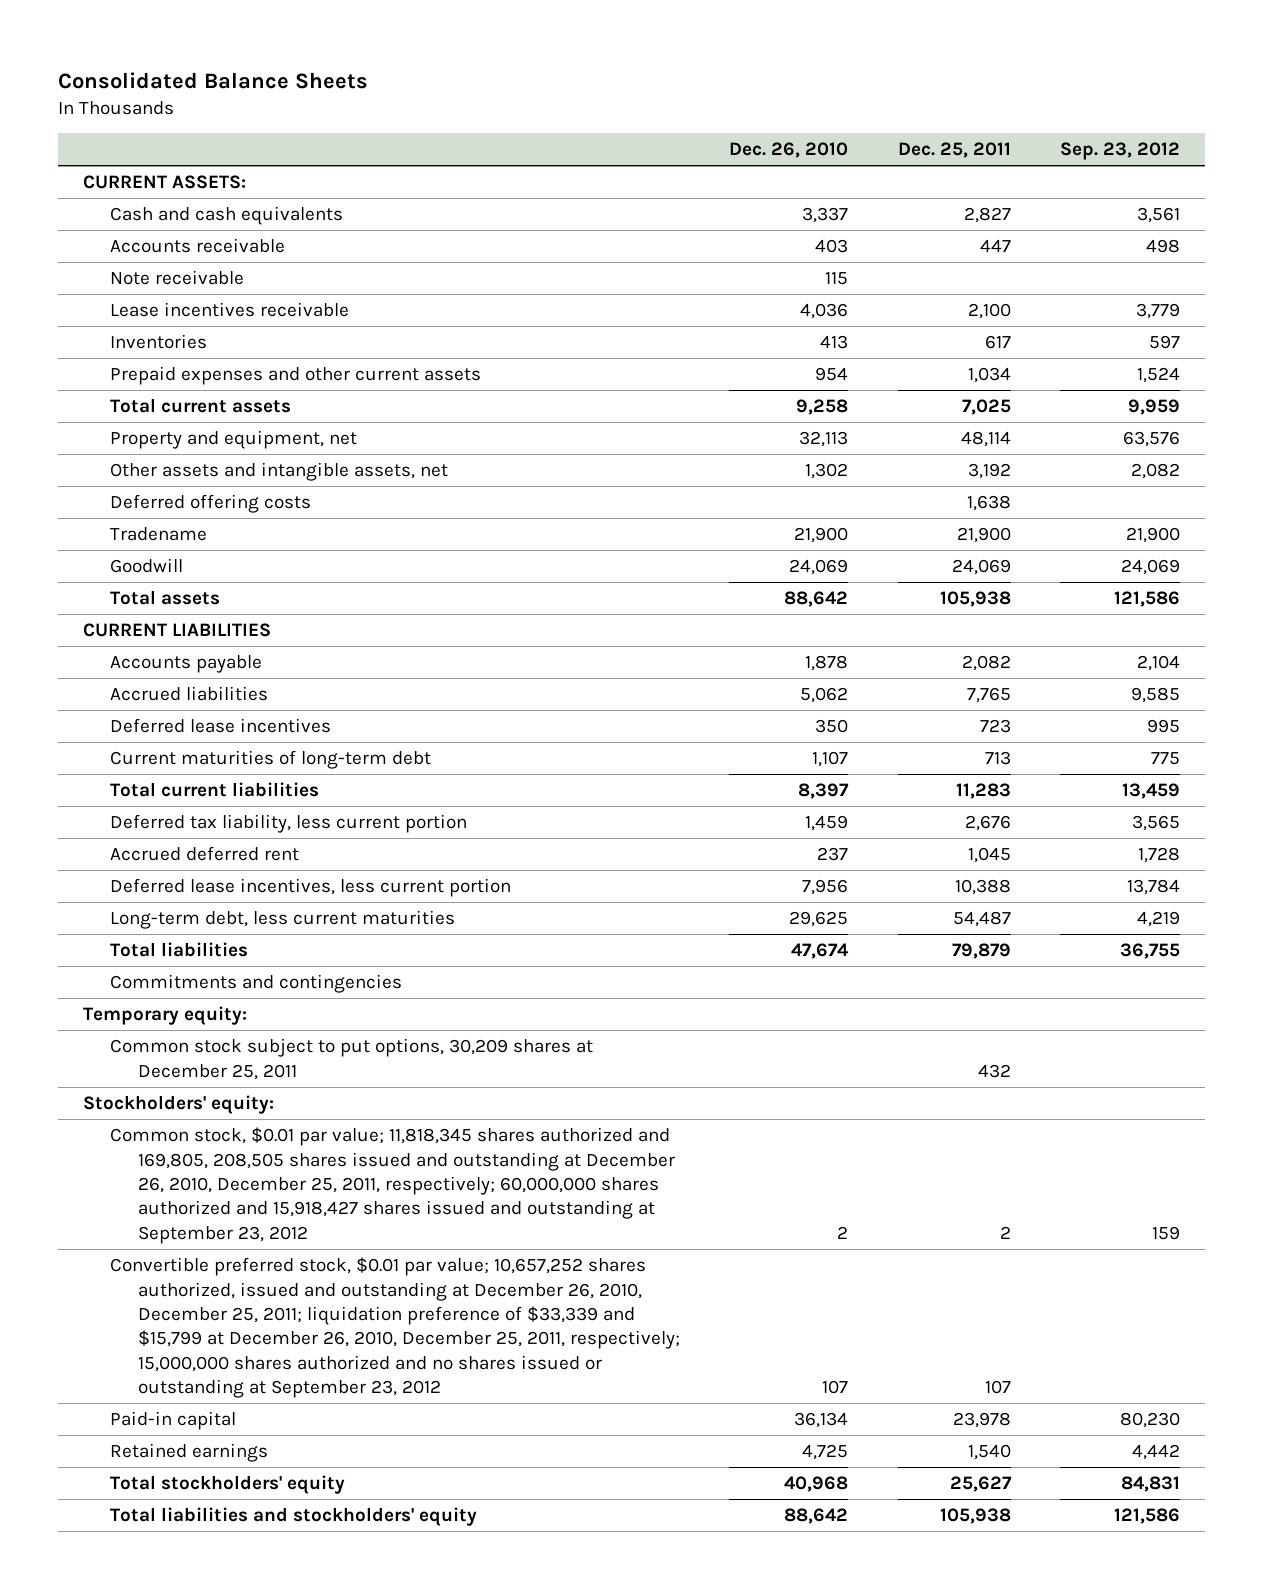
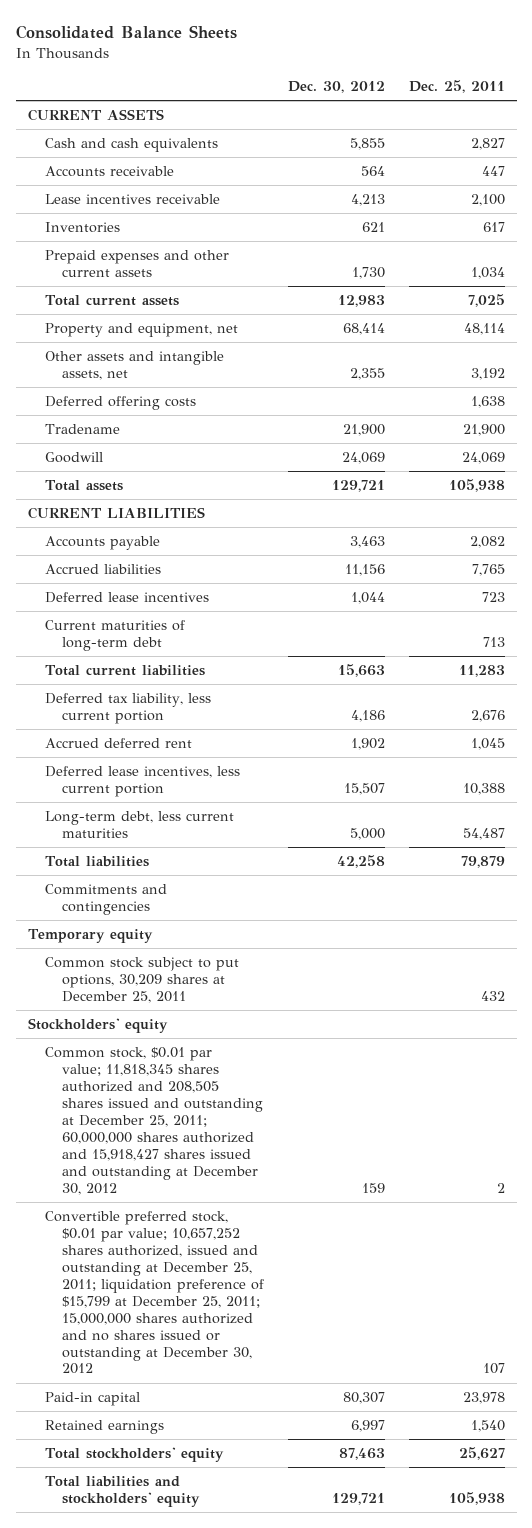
[729,142,849,159] Dec. 26, 2010 -> none
[1060,142,1181,161] Sep. 23, 2012 -> none
none -> [288,81,386,94] Dec. 30, 2012
[83,175,247,190] CURRENT ASSETS: -> [27,109,164,122] CURRENT ASSETS
[110,270,245,286] Note receivable -> none
[83,1006,248,1026] Temporary equity: -> [27,929,153,944] Temporary equity
[83,1095,275,1115] Stockholders' equity: -> [27,1018,168,1034] Stockholders' equity
[110,1127,675,1244] Common stock, $0.01 par value; 11,818,345 shares authorized and 169,805, 208,505 shares issued and outstanding at December 26, 2010, December 25, 2011, respectively; 60,000,000 shares authorized and 15,918,427 shares issued and outstanding at September 23, 2012 -> [45,1047,264,1195] Common stock, $0.01 par value; 11,818,345 shares authorized and 208,505 shares issued and outstanding at December 25, 2011; 60,000,000 shares authorized and 15,918,427 shares issued and outstanding at December 30, 2012
[110,1257,680,1398] Convertible preferred stock, $0.01 par value; 10,657,252 shares authorized, issued and outstanding at December 26, 2010, December 25, 2011; liquidation preference of $33,339 and $15,799 at December 26, 2010, December 25, 2011, respectively; 15,000,000 shares authorized and no shares issued or outstanding at September 23, 2012 -> [45,1211,265,1375] Convertible preferred stock, $0.01 par value; 10,657,252 shares authorized, issued and outstanding at December 25, 2011; liquidation preference of $15,799 at December 25, 2011; 15,000,000 shares authorized and no shares issued or outstanding at December 30, 2012

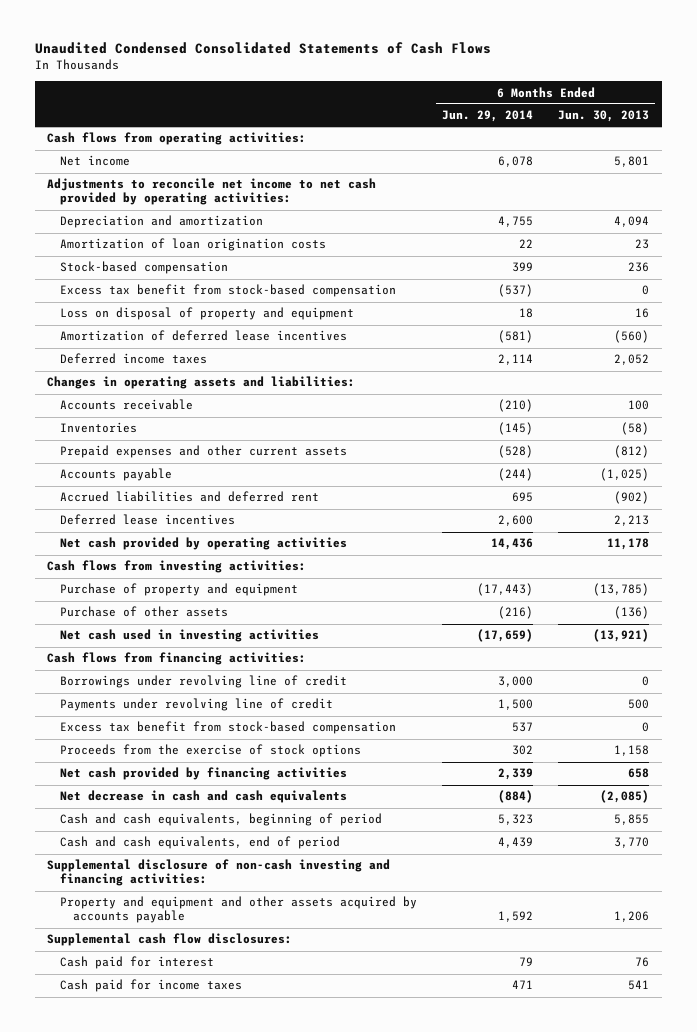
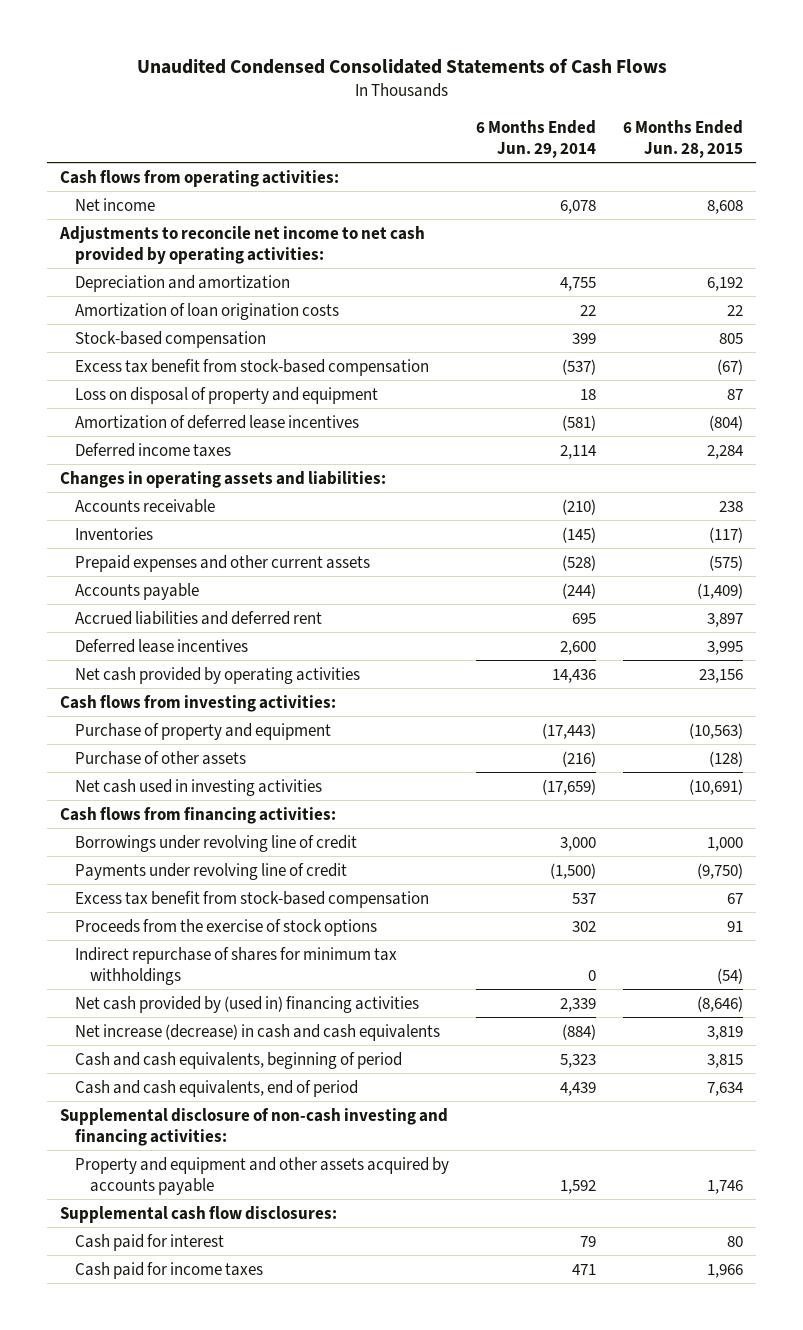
[558,110,650,123] Jun. 30, 2013 -> none
none -> [622,119,743,158] 6 Months Ended Jun. 28, 2015
[498,699,534,711] 1,500 -> [549,862,596,879] (1,500)
none -> [75,946,398,985] Indirect repurchase of shares for minimum tax withholdings
[60,767,348,781] Net cash provided by financing activities -> [75,995,420,1013] Net cash provided by (used in) financing activities
[60,790,348,804] Net decrease in cash and cash equivalents -> [75,1023,441,1041] Net increase (decrease) in cash and cash equivalents

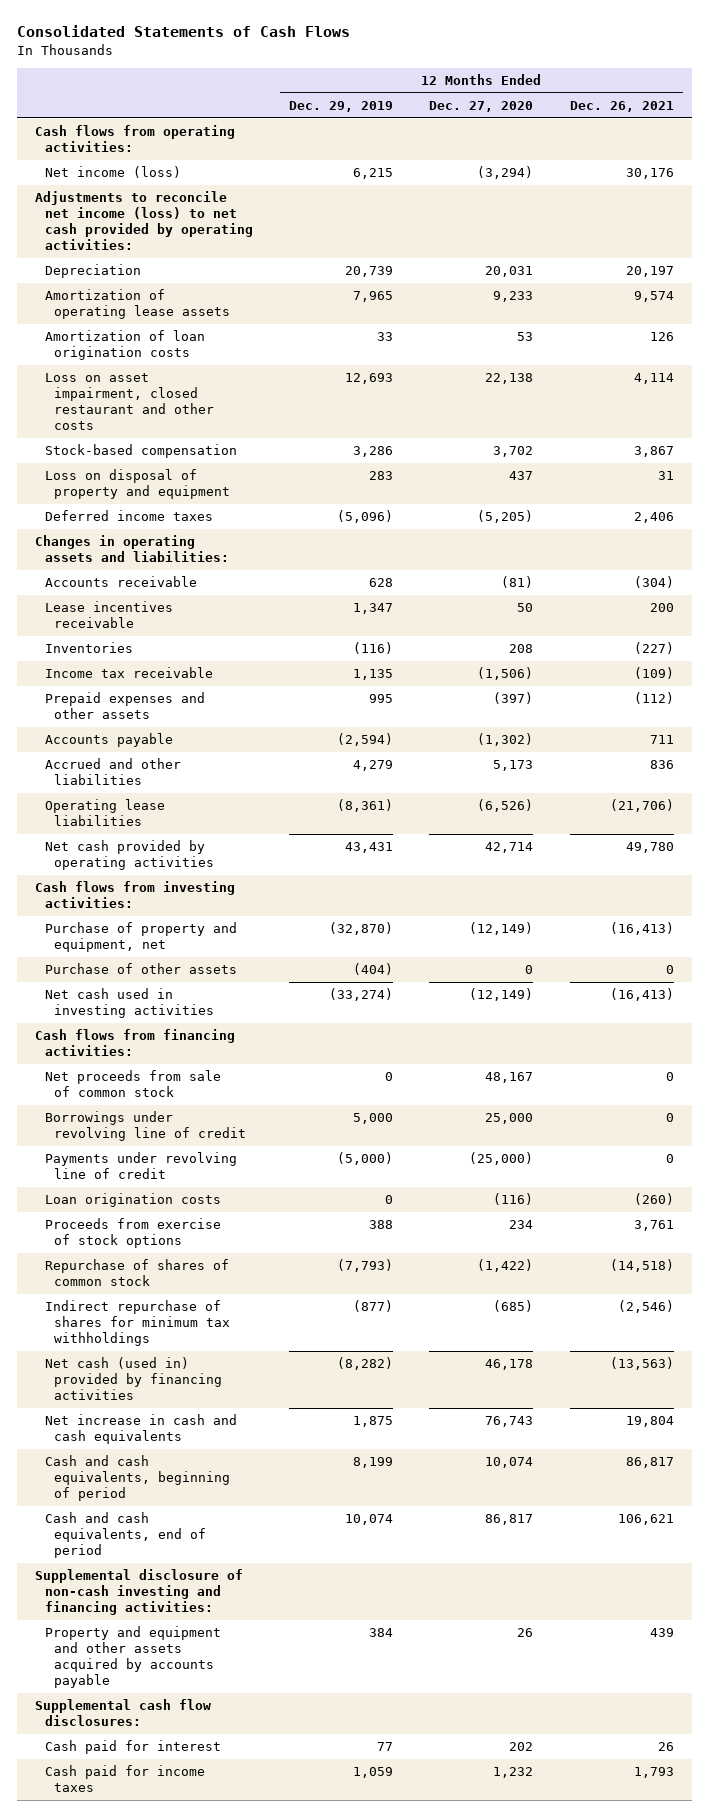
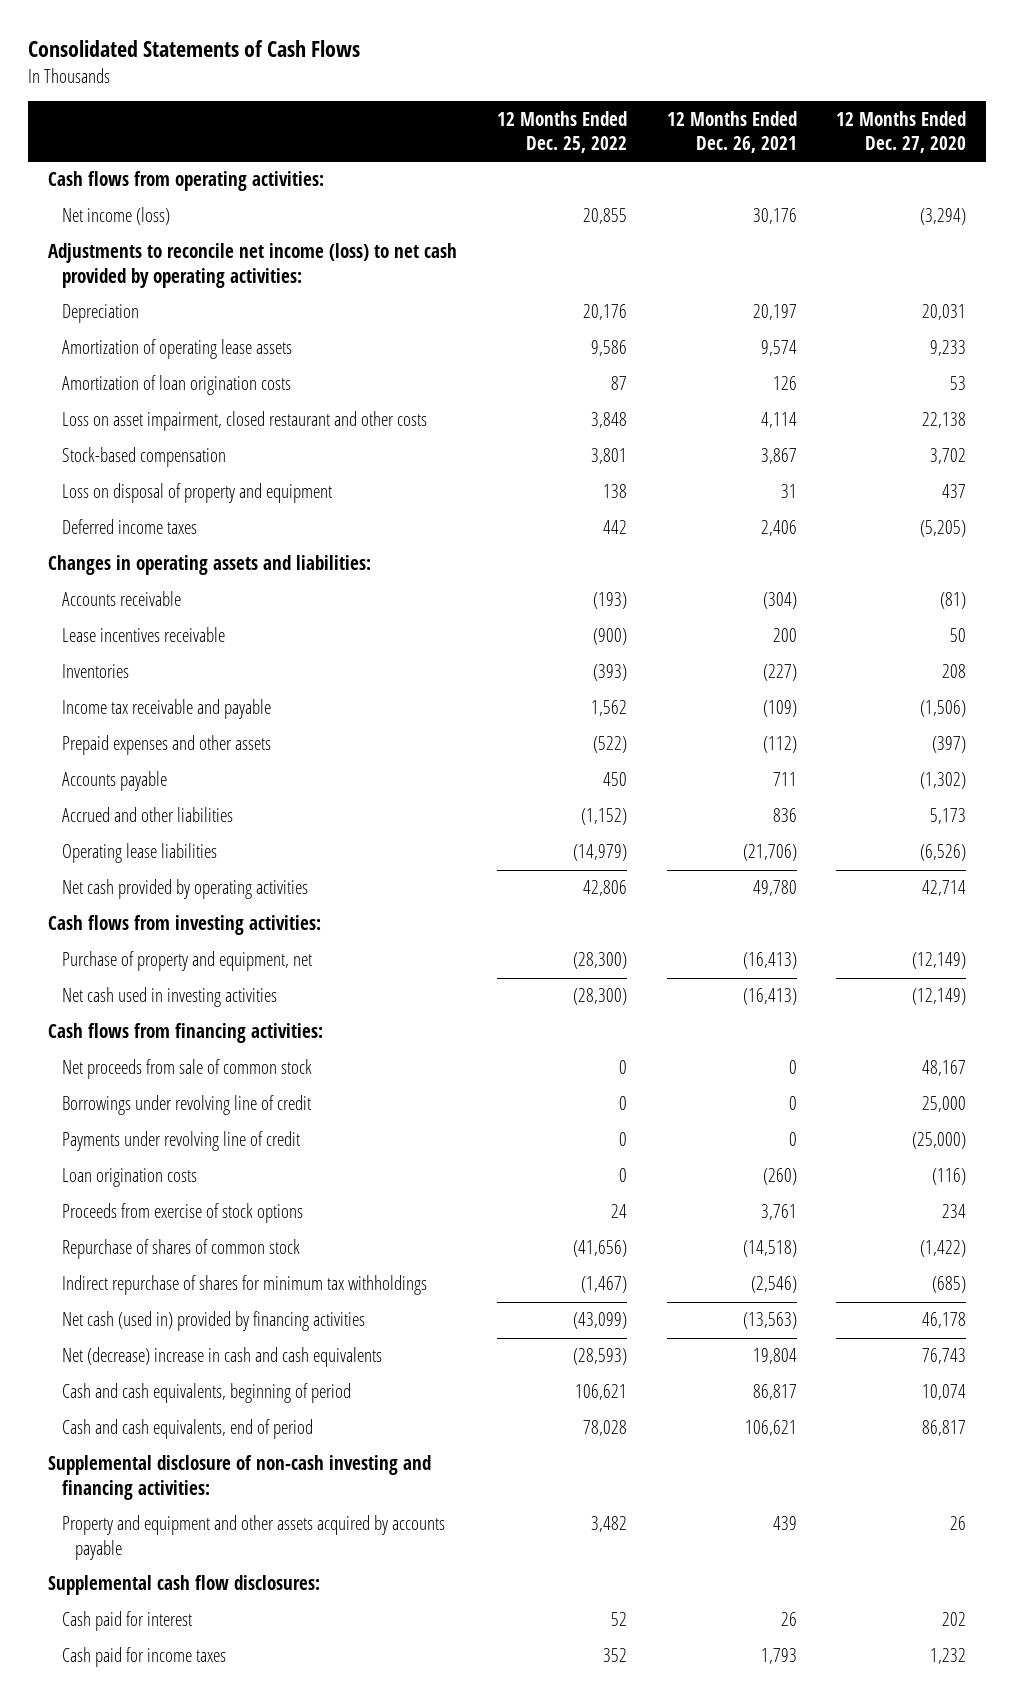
[289,100,394,112] Dec. 29, 2019 -> none
none -> [496,110,627,154] 12 Months Ended Dec. 25, 2022
[44,667,213,679] Income tax receivable -> [61,699,271,720] Income tax receivable and payable
[44,963,237,975] Purchase of other assets -> none
[44,1414,237,1445] Net increase in cash and cash equivalents -> [61,1347,382,1368] Net (decrease) increase in cash and cash equivalents

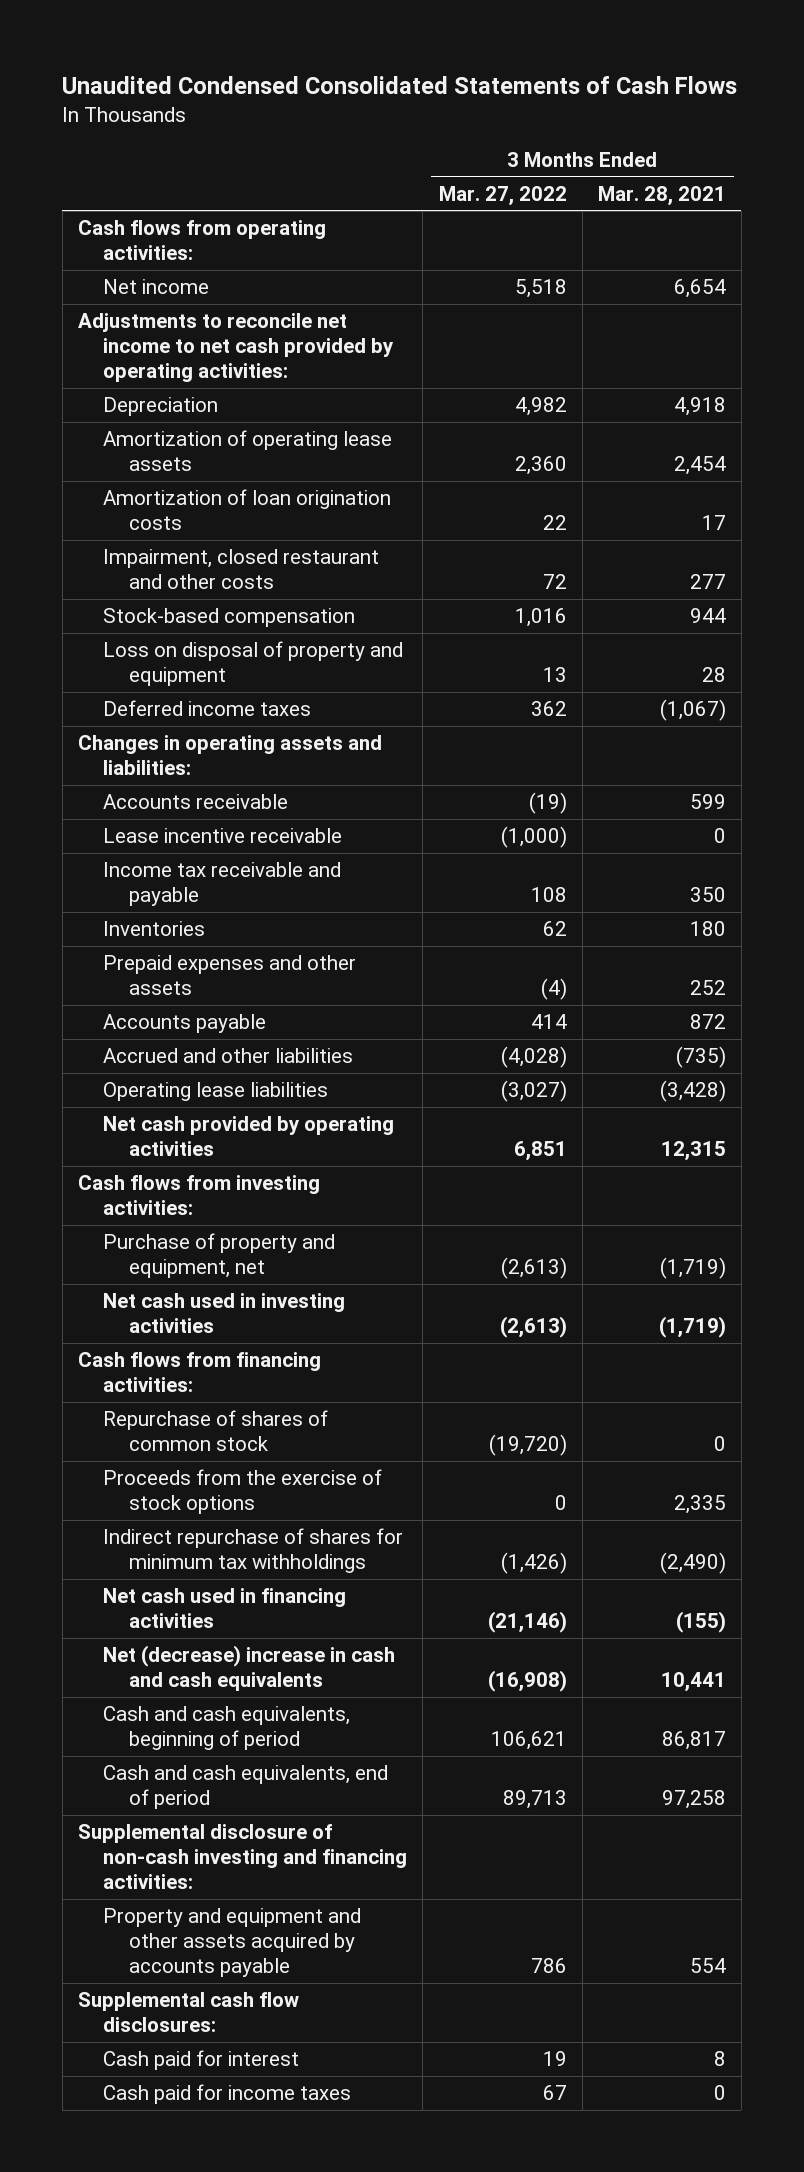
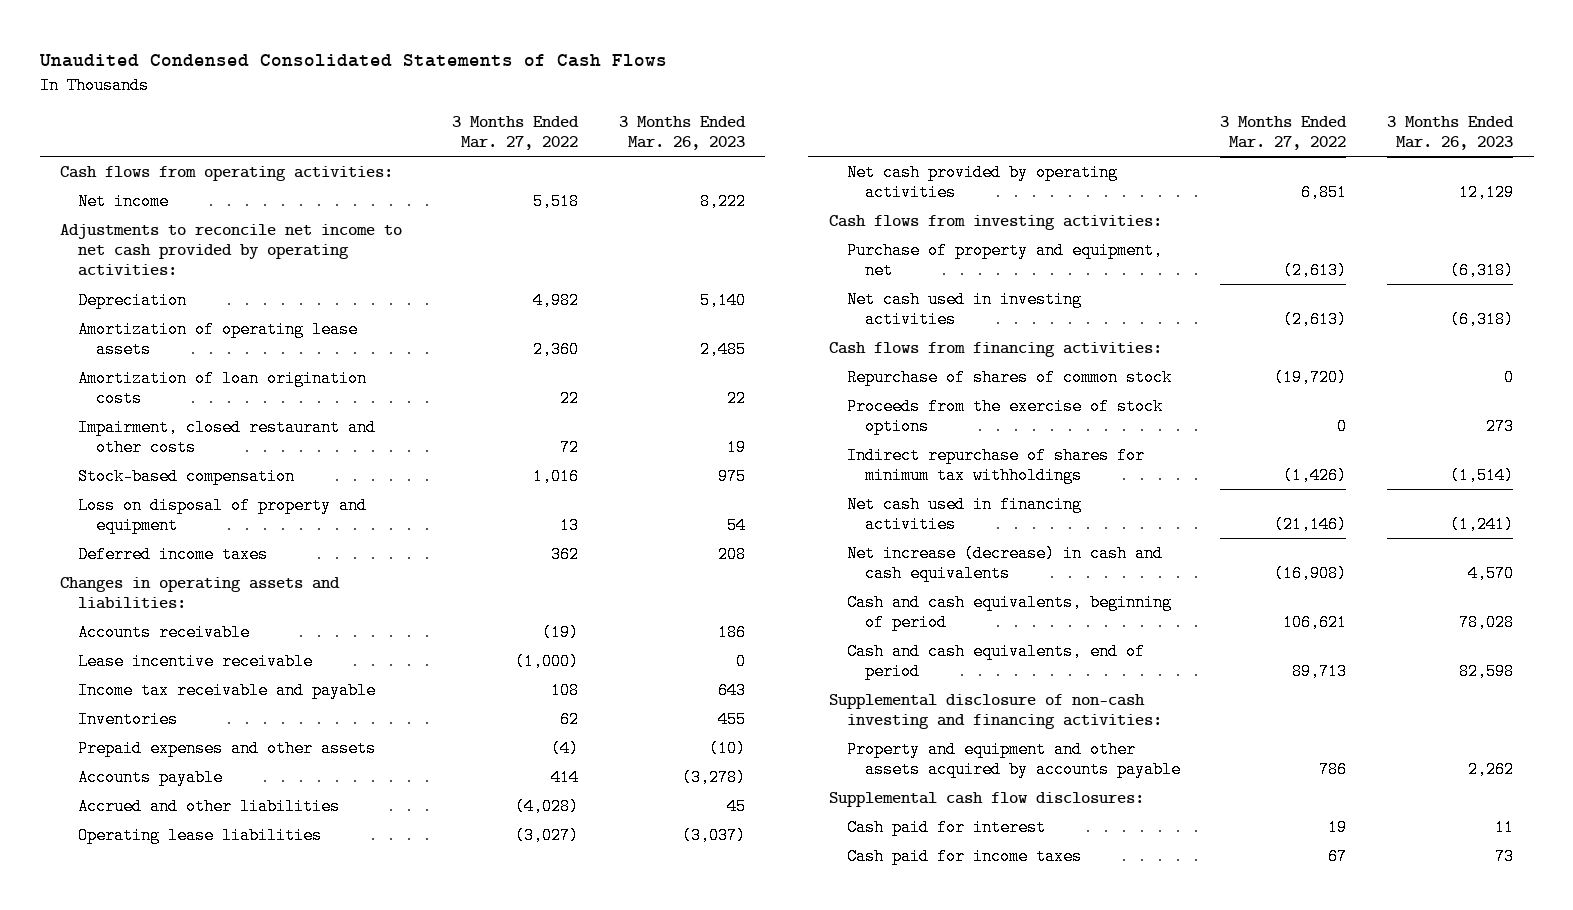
[597,185,726,206] Mar. 28, 2021 -> none
none -> [618,115,746,151] 3 Months Ended Mar. 26, 2023
[103,1645,396,1692] Net (decrease) increase in cash and cash equivalents -> [846,544,1163,583] Net increase (decrease) in cash and cash equivalents

